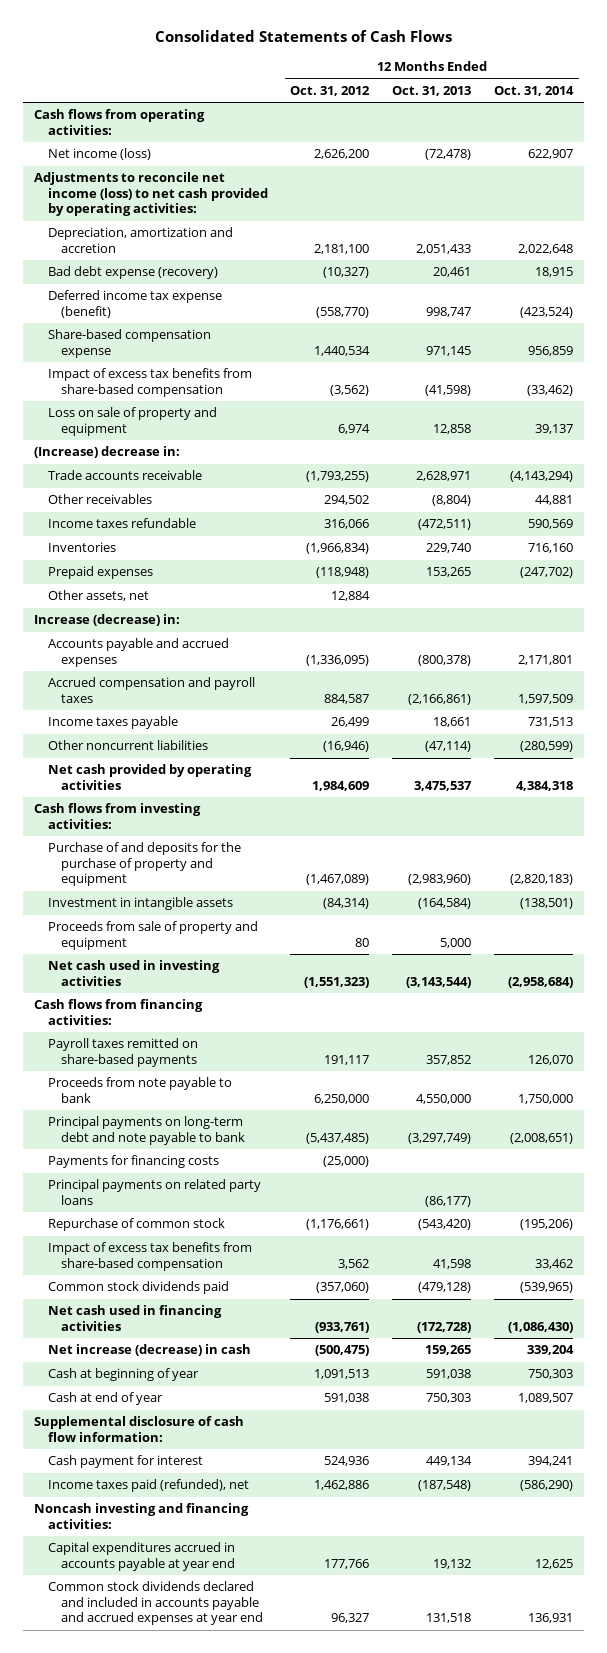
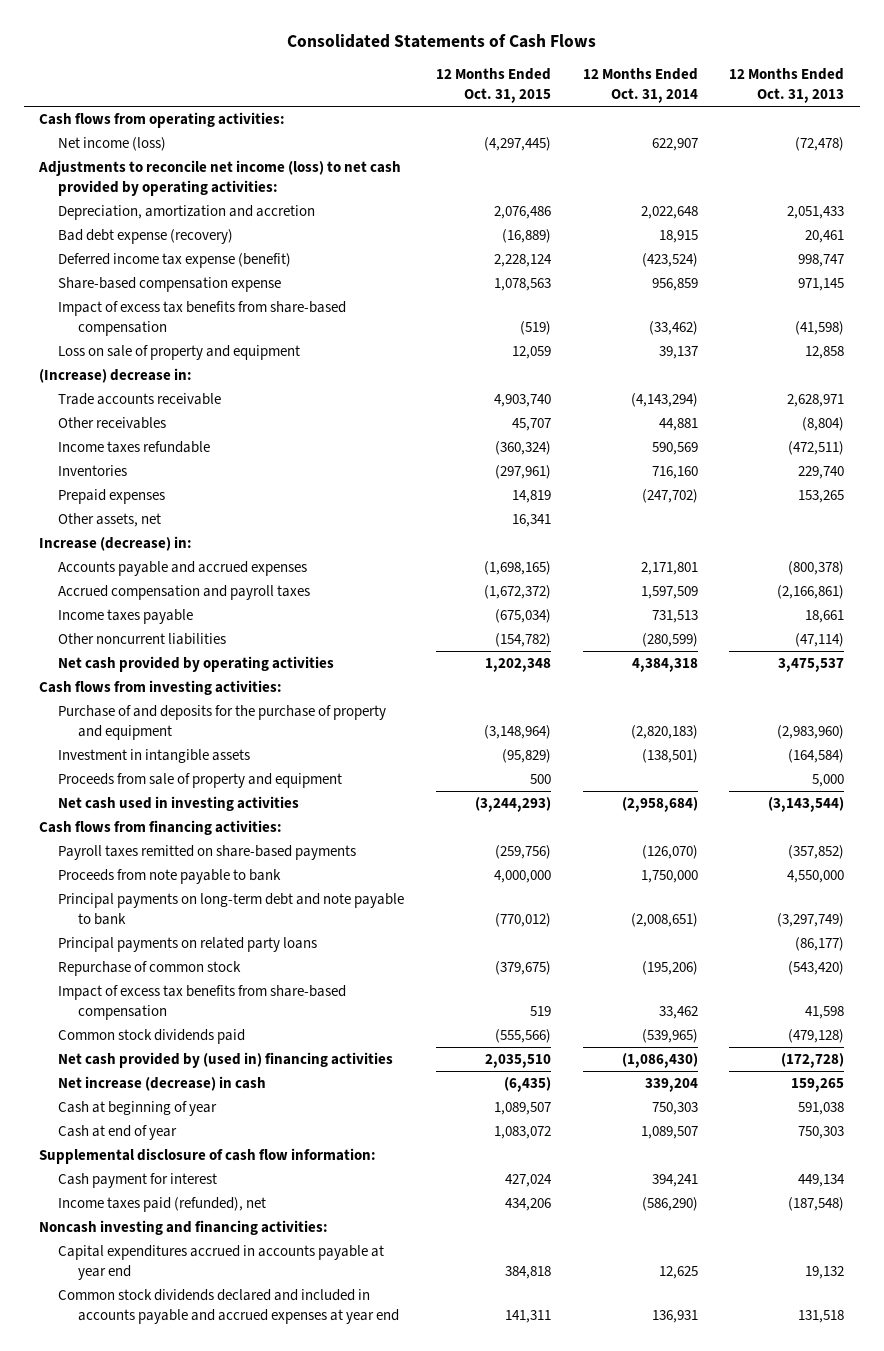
[290,85,371,96] Oct. 31, 2012 -> none
none -> [436,68,552,103] 12 Months Ended Oct. 31, 2015
[426,1054,472,1065] 357,852 -> [788,845,845,860] (357,852)
[527,1054,573,1065] 126,070 -> [641,845,698,860] (126,070)
[47,1155,219,1169] Payments for financing costs -> none
[47,1305,222,1331] Net cash used in financing activities -> [58,1052,394,1069] Net cash provided by (used in) financing activities

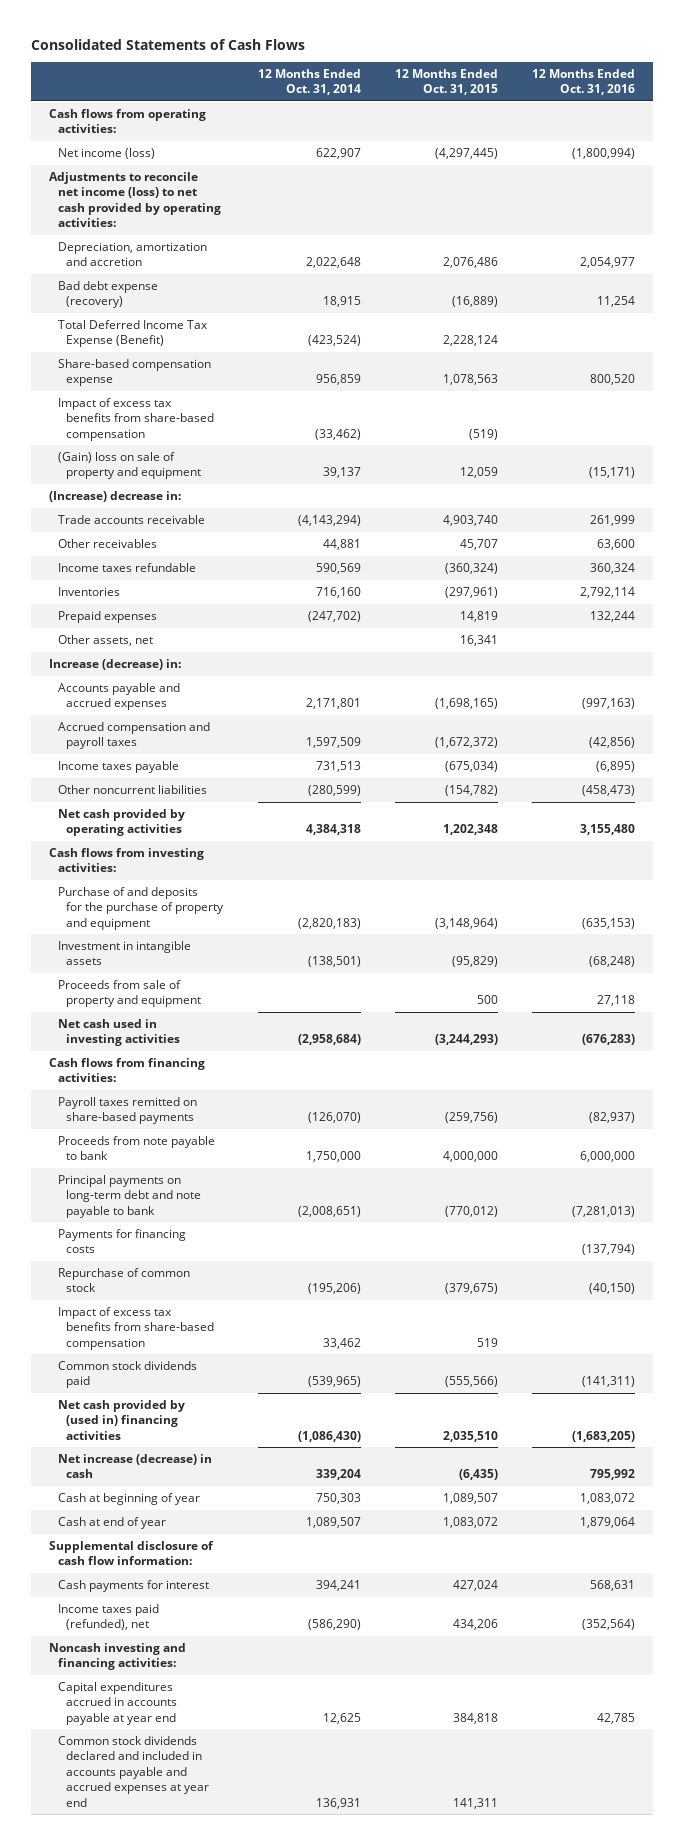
[729,68,845,103] 12 Months Ended Oct. 31, 2013 -> none
none -> [532,69,636,96] 12 Months Ended Oct. 31, 2016
[58,253,292,269] Deferred income tax expense (benefit) -> [57,320,208,348] Total Deferred Income Tax Expense (Benefit)
[58,345,301,361] Loss on sale of property and equipment -> [57,452,202,480] (Gain) loss on sale of property and equipment
[58,937,318,953] Principal payments on related party loans -> none
none -> [57,1229,186,1254] Payments for financing costs
[58,1173,218,1189] Cash payment for interest -> [57,1580,209,1593] Cash payments for interest

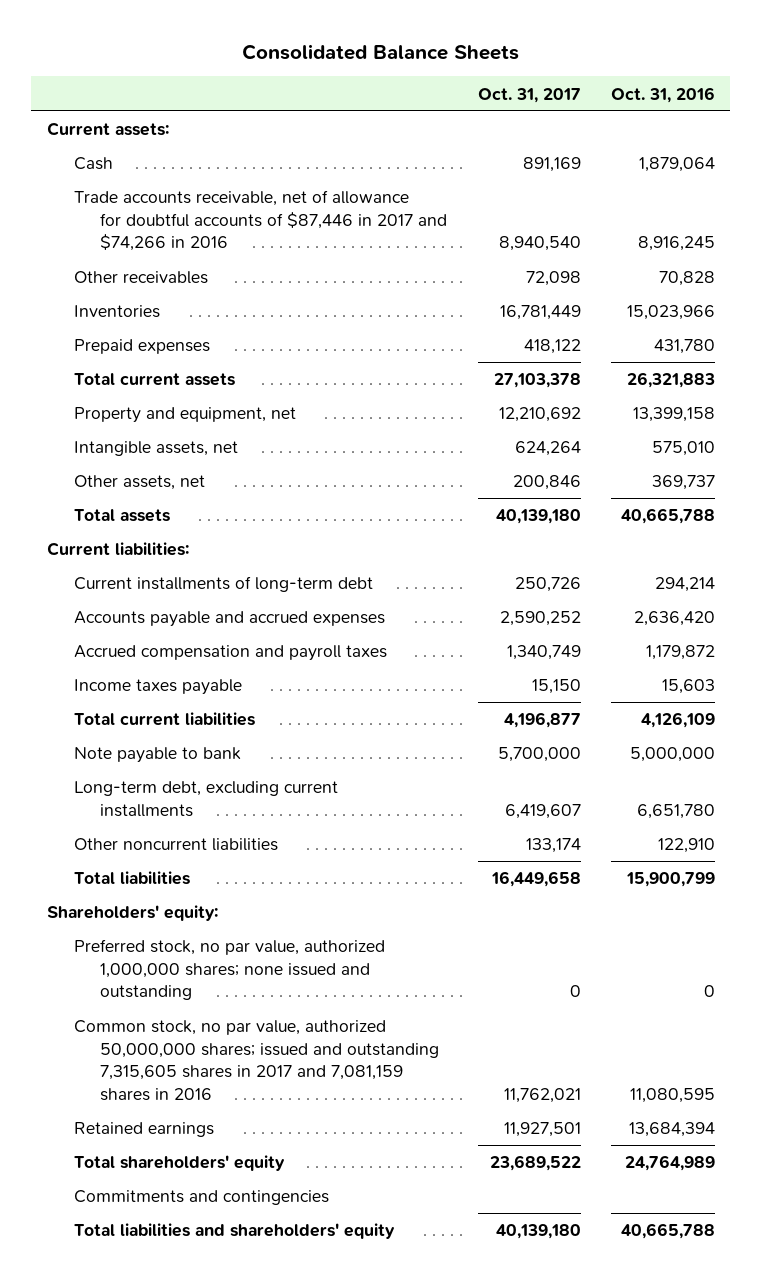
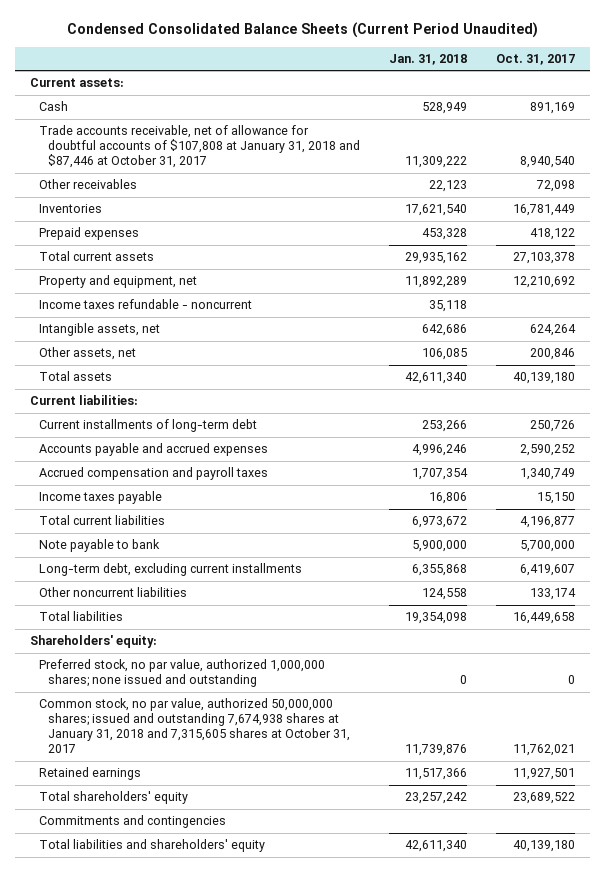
[241,43,519,60] Consolidated Balance Sheets -> [66,22,538,39] Condensed Consolidated Balance Sheets (Current Period Unaudited)
[611,86,716,103] Oct. 31, 2016 -> none
none -> [389,53,468,65] Jan. 31, 2018
[73,190,448,252] Trade accounts receivable, net of allowance for doubtful accounts of $87,446 in 2017 and $74,266 in 2016 -> [38,125,361,169] Trade accounts receivable, net of allowance for doubtful accounts of $107,808 at January 31, 2018 and $87,446 at October 31, 2017
none -> [38,299,252,310] Income taxes refundable - noncurrent
[73,1020,440,1101] Common stock, no par value, authorized 50,000,000 shares; issued and outstanding 7,315,605 shares in 2017 and 7,081,159 shares in 2016 -> [38,698,351,754] Common stock, no par value, authorized 50,000,000 shares; issued and outstanding 7,674,938 shares at January 31, 2018 and 7,315,605 shares at October 31, 2017

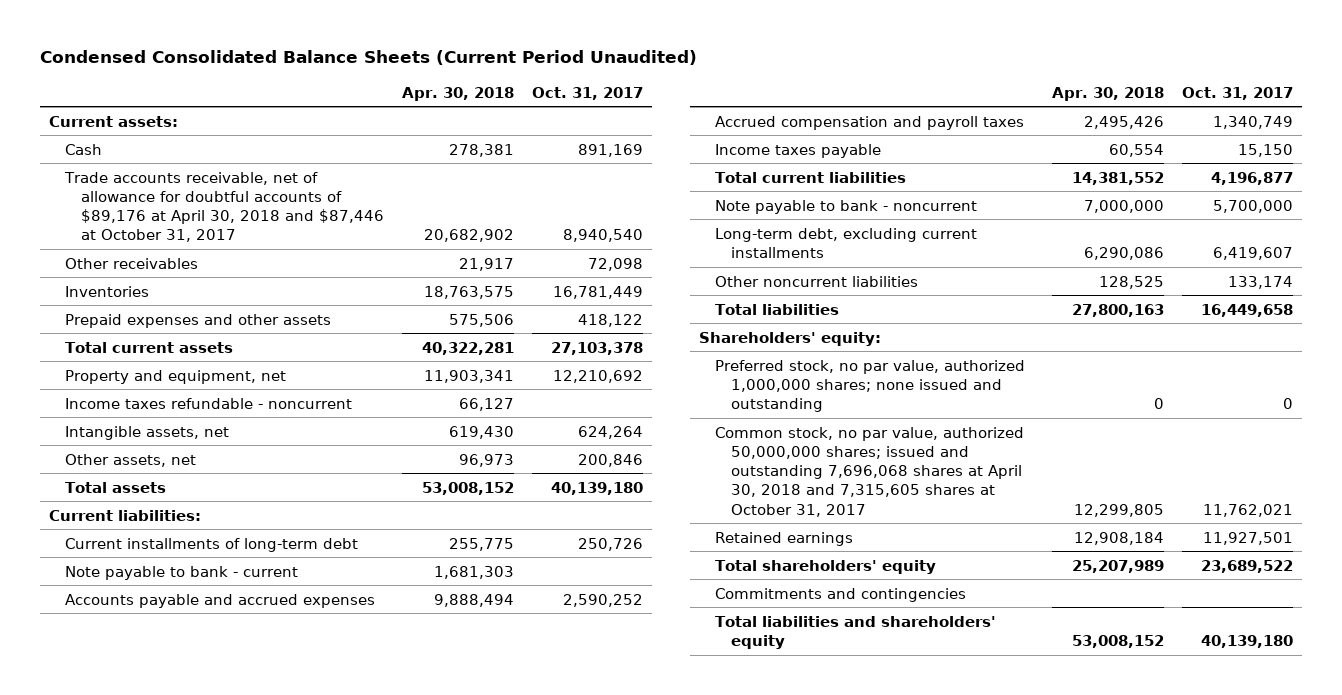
[389,53,468,65] Jan. 31, 2018 -> none
none -> [401,86,514,101] Apr. 30, 2018
[38,125,361,169] Trade accounts receivable, net of allowance for doubtful accounts of $107,808 at January 31, 2018 and $87,446 at October 31, 2017 -> [63,171,384,243] Trade accounts receivable, net of allowance for doubtful accounts of $89,176 at April 30, 2018 and $87,446 at October 31, 2017
[38,227,139,241] Prepaid expenses -> [64,313,331,328] Prepaid expenses and other assets
none -> [64,565,298,580] Note payable to bank - current
[38,539,160,553] Note payable to bank -> [714,199,977,214] Note payable to bank - noncurrent
[38,698,351,754] Common stock, no par value, authorized 50,000,000 shares; issued and outstanding 7,674,938 shares at January 31, 2018 and 7,315,605 shares at October 31, 2017 -> [714,426,1024,517] Common stock, no par value, authorized 50,000,000 shares; issued and outstanding 7,696,068 shares at April 30, 2018 and 7,315,605 shares at October 31, 2017

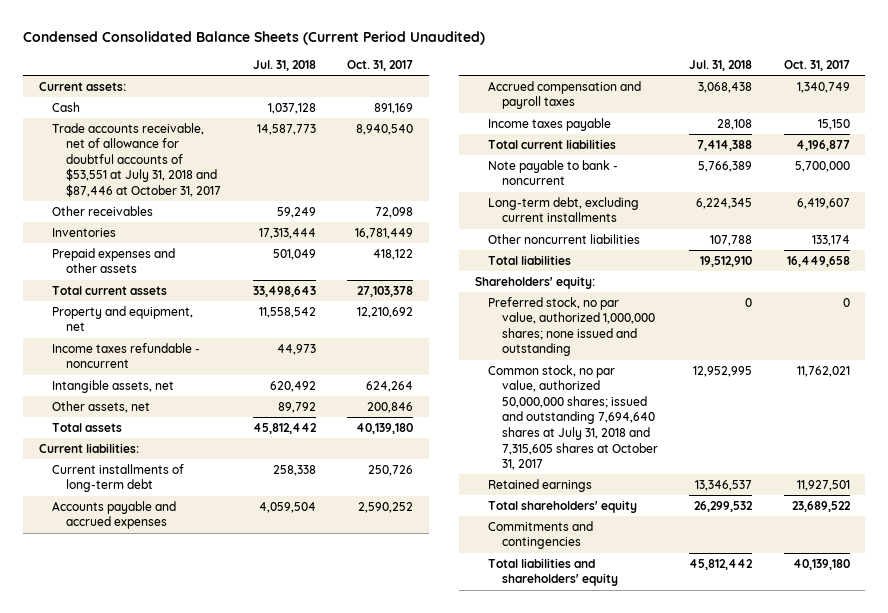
[401,86,514,101] Apr. 30, 2018 -> none
none -> [252,59,316,71] Jul. 31, 2018
[63,171,384,243] Trade accounts receivable, net of allowance for doubtful accounts of $89,176 at April 30, 2018 and $87,446 at October 31, 2017 -> [52,122,221,198] Trade accounts receivable, net of allowance for doubtful accounts of $53,551 at July 31, 2018 and $87,446 at October 31, 2017
[64,565,298,580] Note payable to bank - current -> none
[714,426,1024,517] Common stock, no par value, authorized 50,000,000 shares; issued and outstanding 7,696,068 shares at April 30, 2018 and 7,315,605 shares at October 31, 2017 -> [488,364,658,471] Common stock, no par value, authorized 50,000,000 shares; issued and outstanding 7,694,640 shares at July 31, 2018 and 7,315,605 shares at October 31, 2017

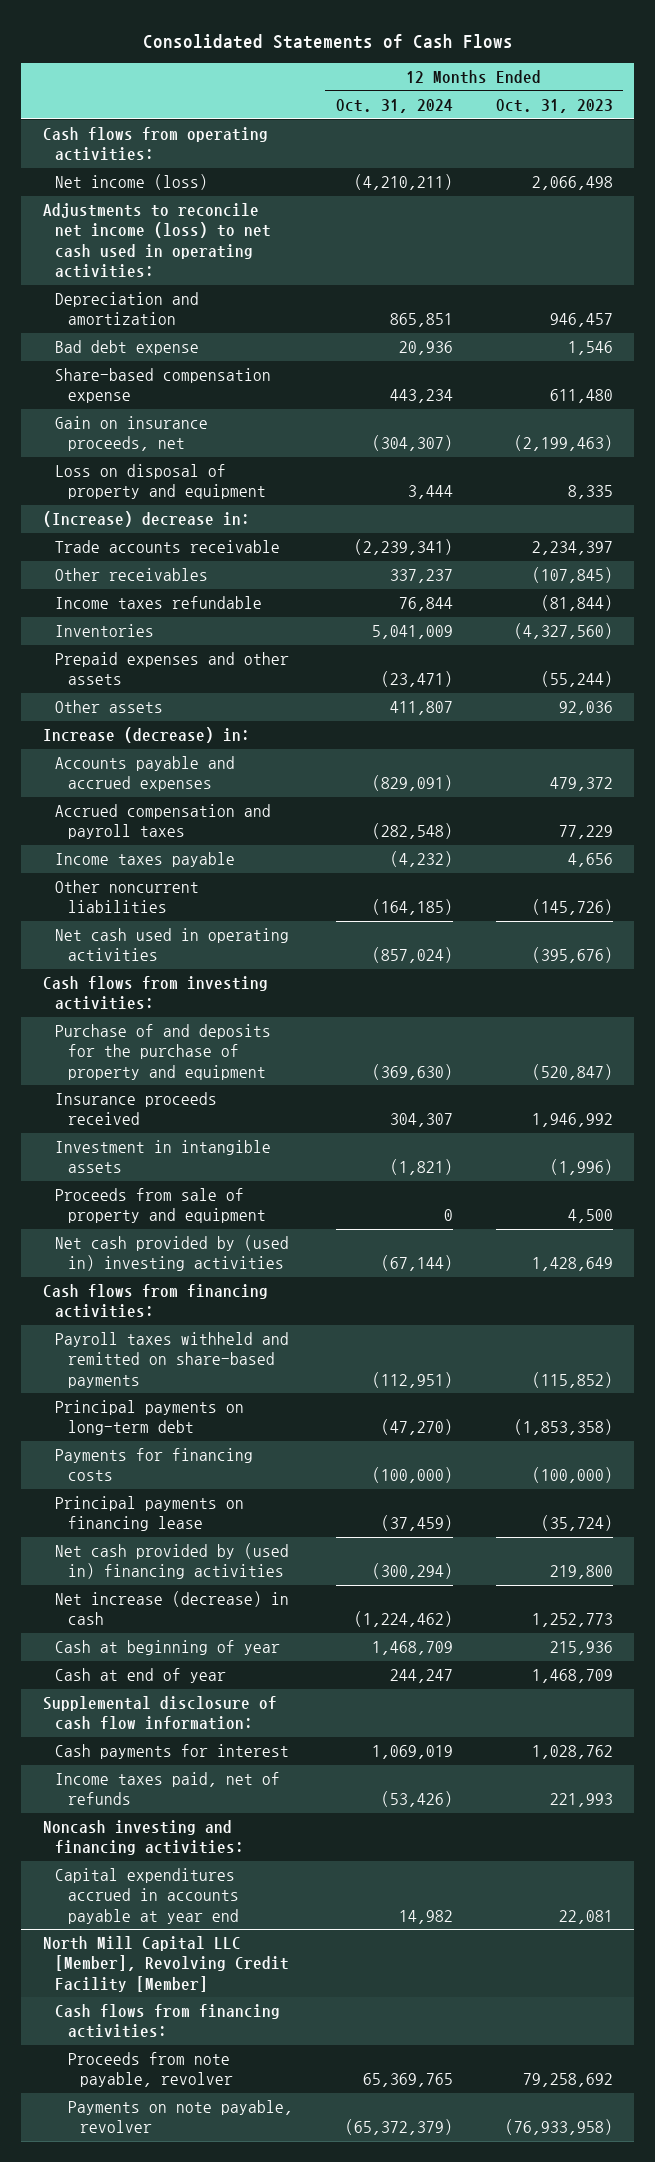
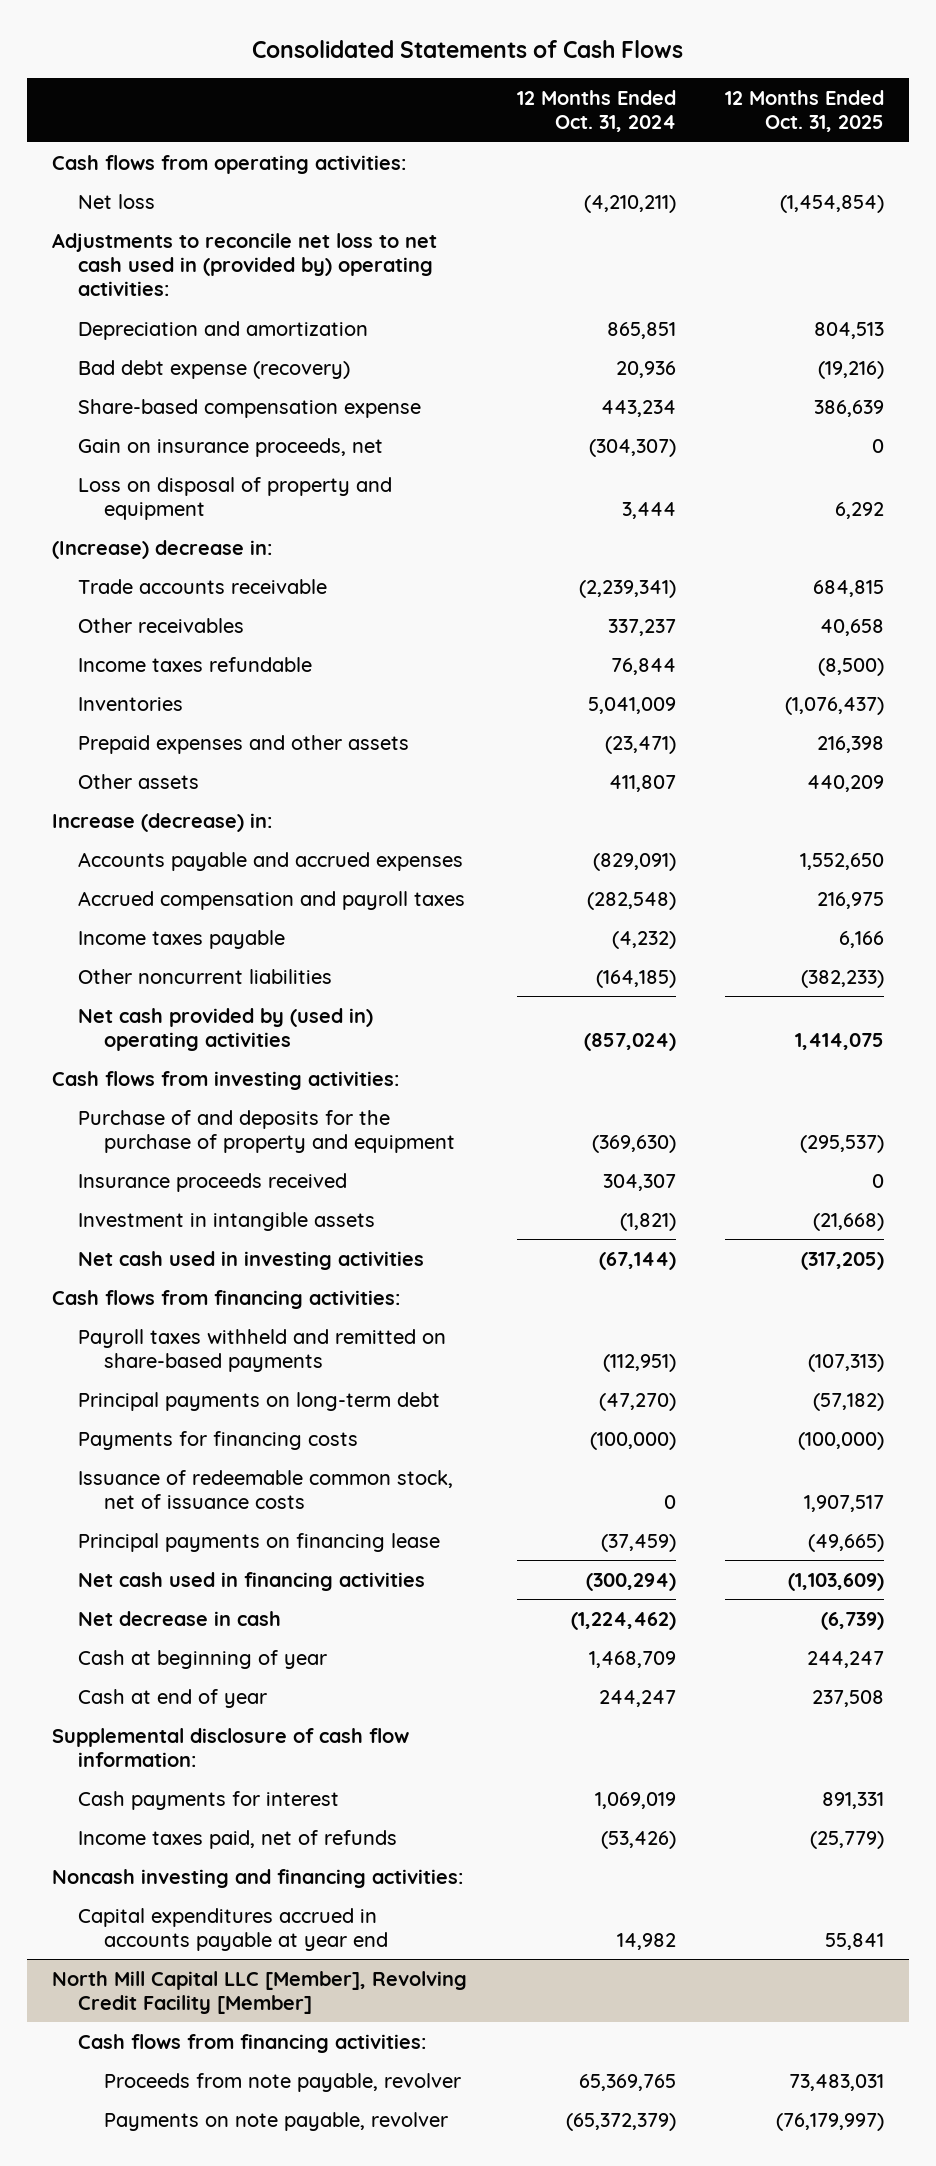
[495,99,613,114] Oct. 31, 2023 -> none
none -> [725,89,885,133] 12 Months Ended Oct. 31, 2025
[55,174,209,191] Net income (loss) -> [77,193,155,209] Net loss
[42,203,272,279] Adjustments to reconcile net income (loss) to net cash used in operating activities: -> [52,232,438,297] Adjustments to reconcile net loss to net cash used in (provided by) operating activities:
[55,340,200,356] Bad debt expense -> [77,359,350,379] Bad debt expense (recovery)
[55,928,290,962] Net cash used in operating activities -> [77,1007,373,1051] Net cash provided by (used in) operating activities
[55,1188,266,1224] Proceeds from sale of property and equipment -> none
[55,1235,290,1272] Net cash provided by (used in) investing activities -> [77,1250,424,1270] Net cash used in investing activities
none -> [77,1469,453,1509] Issuance of redeemable common stock, net of issuance costs
[55,1543,290,1580] Net cash provided by (used in) financing activities -> [77,1571,425,1591] Net cash used in financing activities
[55,1591,290,1626] Net increase (decrease) in cash -> [77,1610,281,1626] Net decrease in cash

